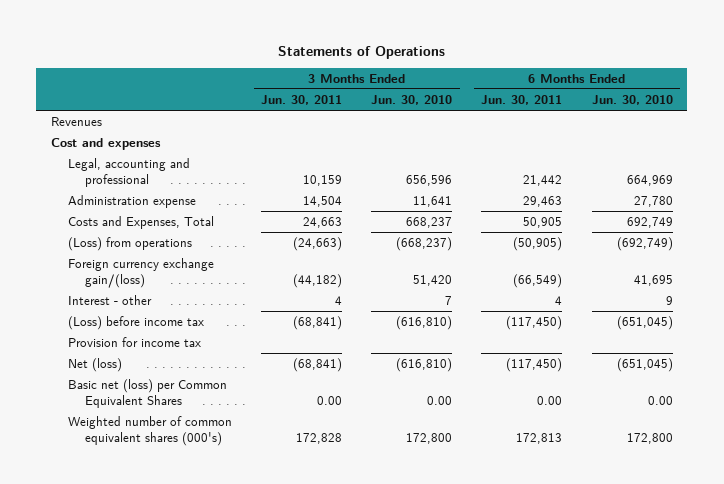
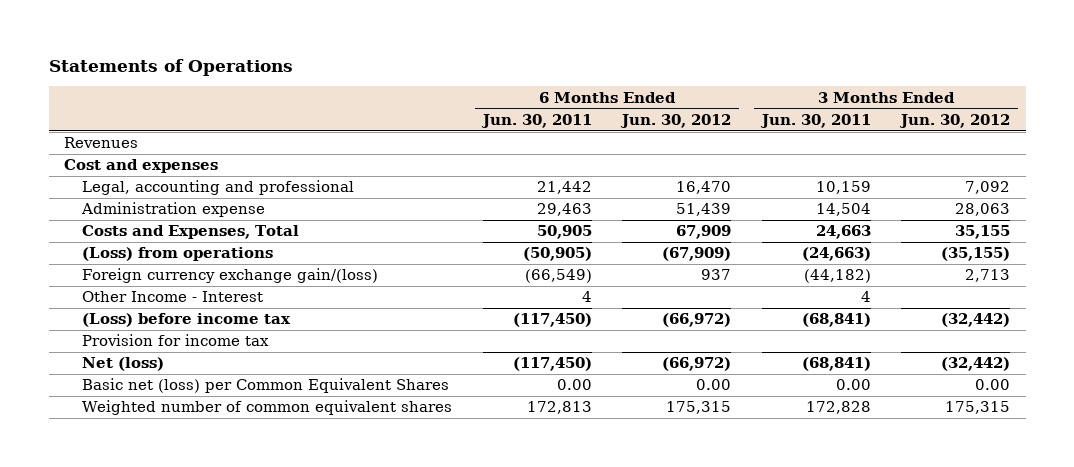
[371,94,453,105] Jun. 30, 2010 -> none
[591,94,673,105] Jun. 30, 2010 -> none
none -> [620,113,732,128] Jun. 30, 2012
none -> [899,113,1011,128] Jun. 30, 2012
[67,294,152,305] Interest - other -> [82,291,264,303] Other Income - Interest
[67,415,232,446] Weighted number of common equivalent shares (000's) -> [82,400,453,416] Weighted number of common equivalent shares

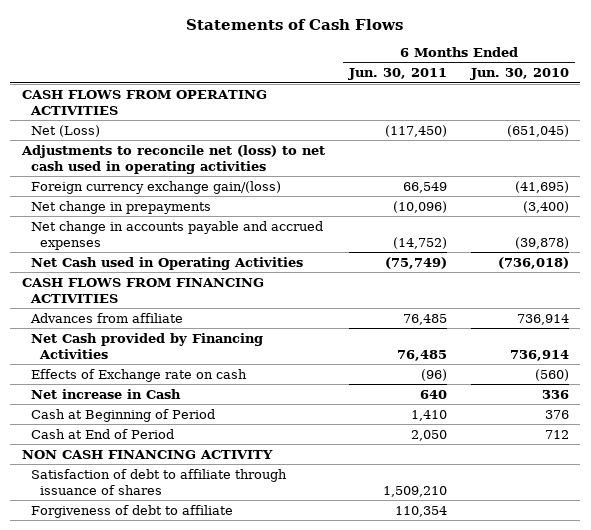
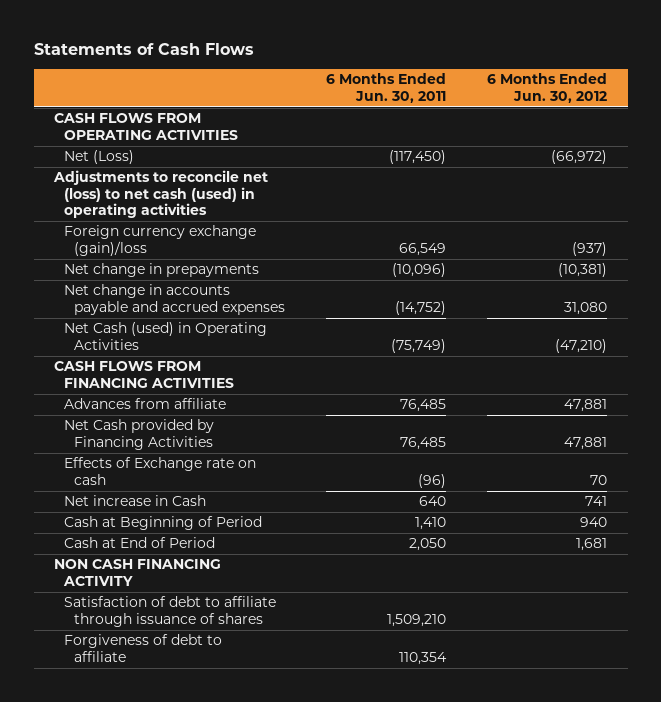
[469,68,569,81] Jun. 30, 2010 -> none
none -> [487,73,608,103] 6 Months Ended Jun. 30, 2012
[21,144,326,174] Adjustments to reconcile net (loss) to net cash used in operating activities -> [53,170,269,219] Adjustments to reconcile net (loss) to net cash (used) in operating activities
[30,180,281,194] Foreign currency exchange gain/(loss) -> [63,225,256,256] Foreign currency exchange (gain)/loss
[30,256,303,270] Net Cash used in Operating Activities -> [63,322,267,350] Net Cash (used) in Operating Activities

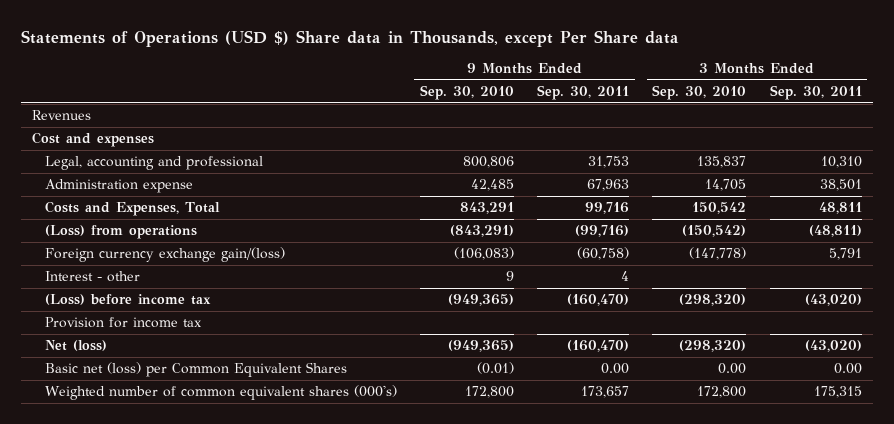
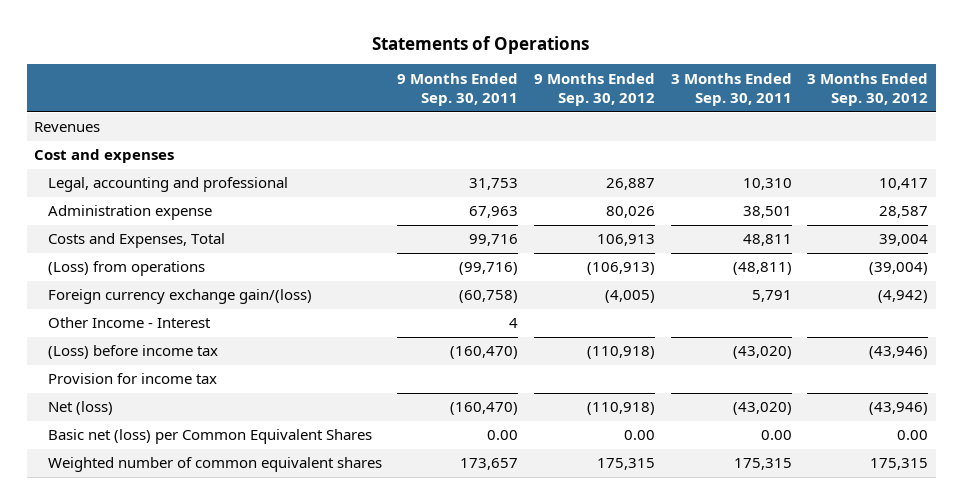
[20,29,679,47] Statements of Operations (USD $) Share data in Thousands, except Per Share data -> [372,35,590,54] Statements of Operations
[419,85,514,101] Sep. 30, 2010 -> none
[652,85,747,101] Sep. 30, 2010 -> none
none -> [534,72,656,106] 9 Months Ended Sep. 30, 2012
none -> [807,72,929,106] 3 Months Ended Sep. 30, 2012
[44,271,140,283] Interest - other -> [47,317,211,329] Other Income - Interest
[44,385,397,401] Weighted number of common equivalent shares (000's) -> [47,457,382,473] Weighted number of common equivalent shares

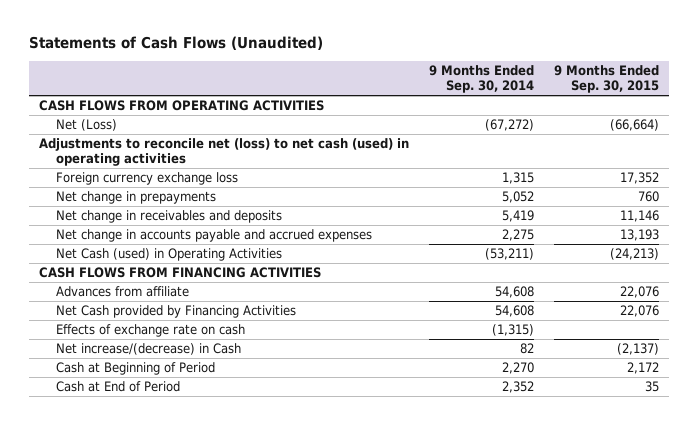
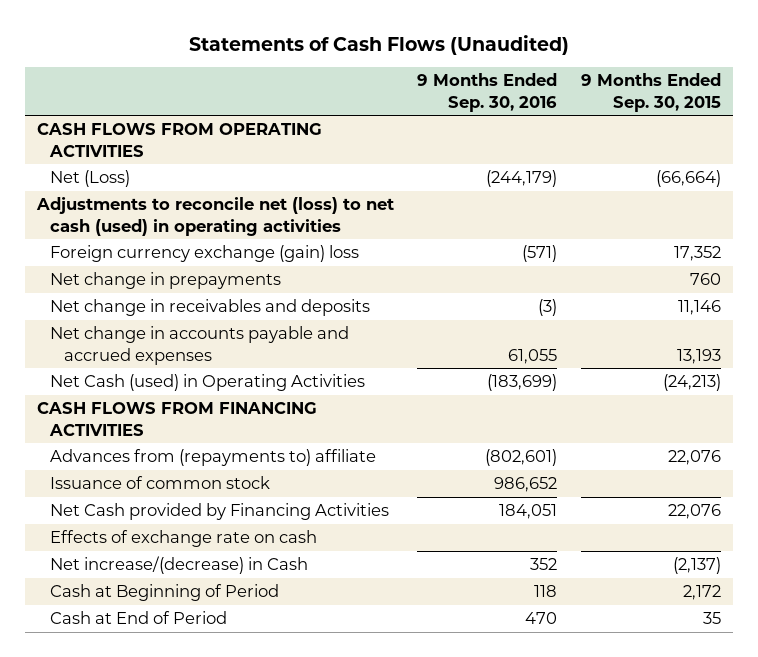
[429,65,535,94] 9 Months Ended Sep. 30, 2014 -> none
none -> [417,73,558,112] 9 Months Ended Sep. 30, 2016
[55,172,238,186] Foreign currency exchange loss -> [50,245,360,263] Foreign currency exchange (gain) loss
[55,286,189,298] Advances from affiliate -> [50,449,377,467] Advances from (repayments to) affiliate
none -> [50,476,271,490] Issuance of common stock

